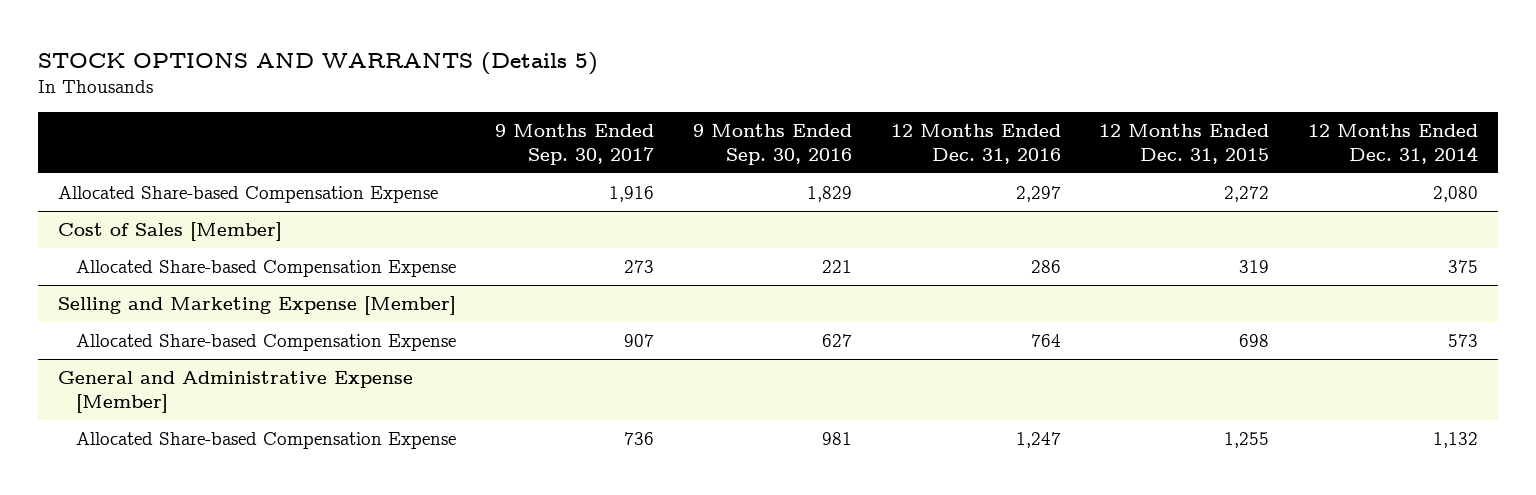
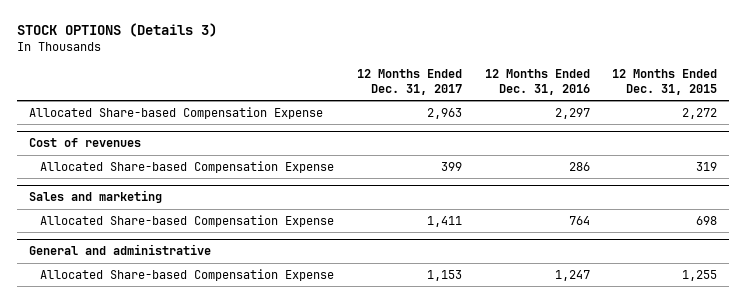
[38,51,599,75] STOCK OPTIONS AND WARRANTS (Details 5) -> [17,23,218,38] STOCK OPTIONS (Details 3)
[495,123,655,166] 9 Months Ended Sep. 30, 2017 -> none
[692,123,852,166] 9 Months Ended Sep. 30, 2016 -> none
[1308,123,1479,165] 12 Months Ended Dec. 31, 2014 -> none
none -> [356,69,462,95] 12 Months Ended Dec. 31, 2017
[57,221,282,241] Cost of Sales [Member] -> [28,138,141,148] Cost of revenues
[57,295,456,315] Selling and Marketing Expense [Member] -> [28,190,162,204] Sales and marketing
[57,370,413,414] General and Administrative Expense [Member] -> [28,244,211,256] General and administrative

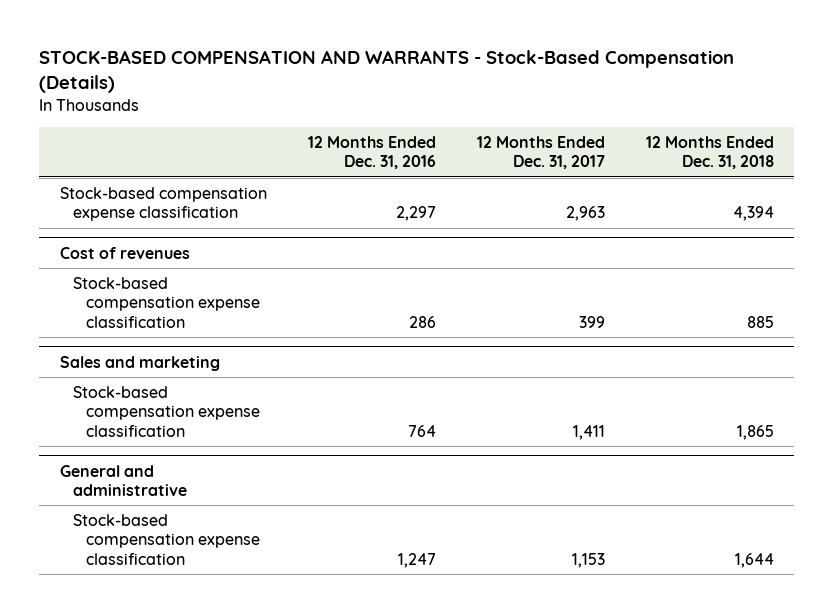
[17,23,218,38] STOCK OPTIONS (Details 3) -> [39,50,735,94] STOCK-BASED COMPENSATION AND WARRANTS - Stock-Based Compensation (Details)
[612,69,718,95] 12 Months Ended Dec. 31, 2015 -> none
none -> [645,136,774,170] 12 Months Ended Dec. 31, 2018
[28,106,323,119] Allocated Share-based Compensation Expense -> [59,186,267,222] Stock-based compensation expense classification
[40,160,335,173] Allocated Share-based Compensation Expense -> [73,276,261,328] Stock-based compensation expense classification
[40,214,335,227] Allocated Share-based Compensation Expense -> [73,385,261,437] Stock-based compensation expense classification
[40,268,335,281] Allocated Share-based Compensation Expense -> [73,513,261,565] Stock-based compensation expense classification

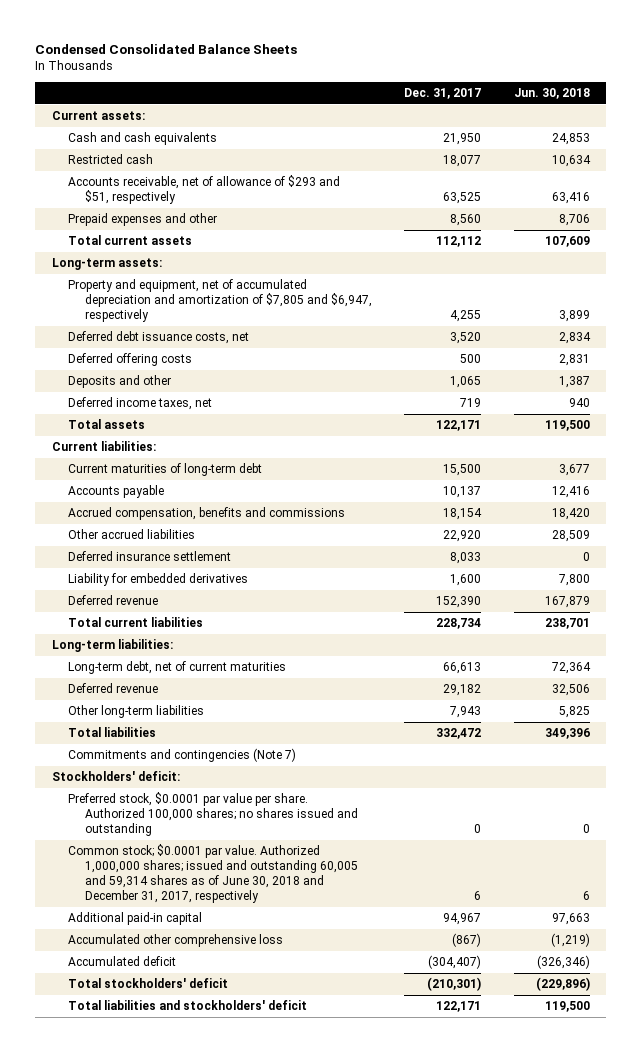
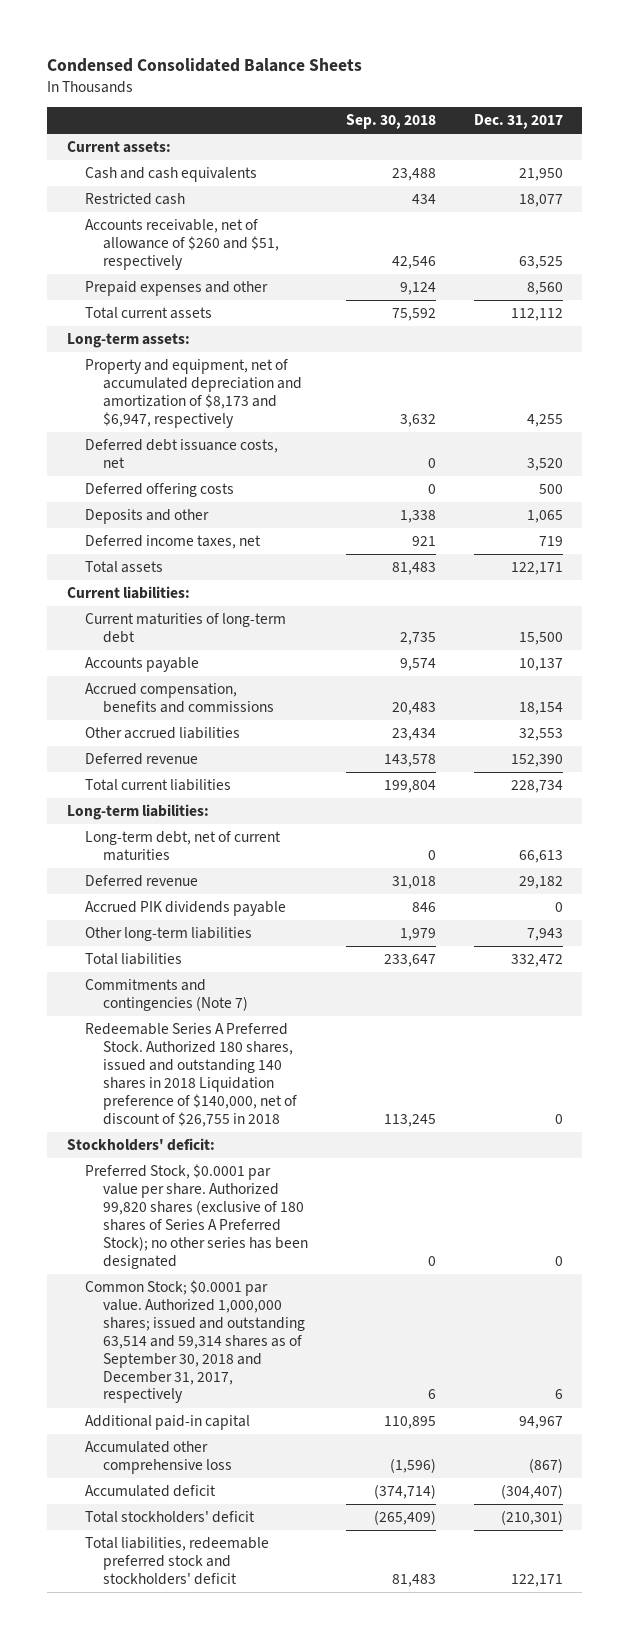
[513,87,590,99] Jun. 30, 2018 -> none
none -> [345,114,436,130] Sep. 30, 2018
[68,175,341,205] Accounts receivable, net of allowance of $293 and $51, respectively -> [84,219,279,270] Accounts receivable, net of allowance of $260 and $51, respectively
[68,279,373,322] Property and equipment, net of accumulated depreciation and amortization of $7,805 and $6,947, respectively -> [84,359,302,428] Property and equipment, net of accumulated depreciation and amortization of $8,173 and $6,947, respectively
[68,551,232,562] Deferred insurance settlement -> none
[68,573,249,587] Liability for embedded derivatives -> none
[443,530,482,543] 22,920 -> [519,728,564,742] 32,553
none -> [84,901,286,917] Accrued PIK dividends payable
none -> [84,1023,297,1127] Redeemable Series A Preferred Stock. Authorized 180 shares, issued and outstanding 140 shares in 2018 Liquidation preference of $140,000, net of discount of $26,755 in 2018
[68,792,359,836] Preferred stock, $0.0001 par value per share. Authorized 100,000 shares; no shares issued and outstanding -> [84,1164,308,1269] Preferred Stock, $0.0001 par value per share. Authorized 99,820 shares (exclusive of 180 shares of Series A Preferred Stock); no other series has been designated
[68,844,359,903] Common stock; $0.0001 par value. Authorized 1,000,000 shares; issued and outstanding 60,005 and 59,314 shares as of June 30, 2018 and December 31, 2017, respectively -> [84,1280,305,1404] Common Stock; $0.0001 par value. Authorized 1,000,000 shares; issued and outstanding 63,514 and 59,314 shares as of September 30, 2018 and December 31, 2017, respectively
[68,1000,308,1011] Total liabilities and stockholders' deficit -> [84,1537,269,1585] Total liabilities, redeemable preferred stock and stockholders' deficit

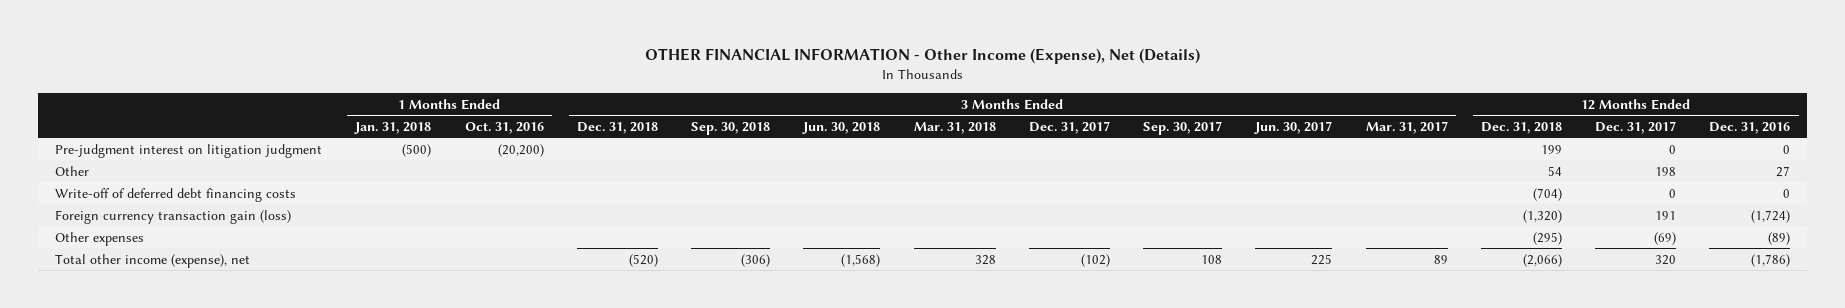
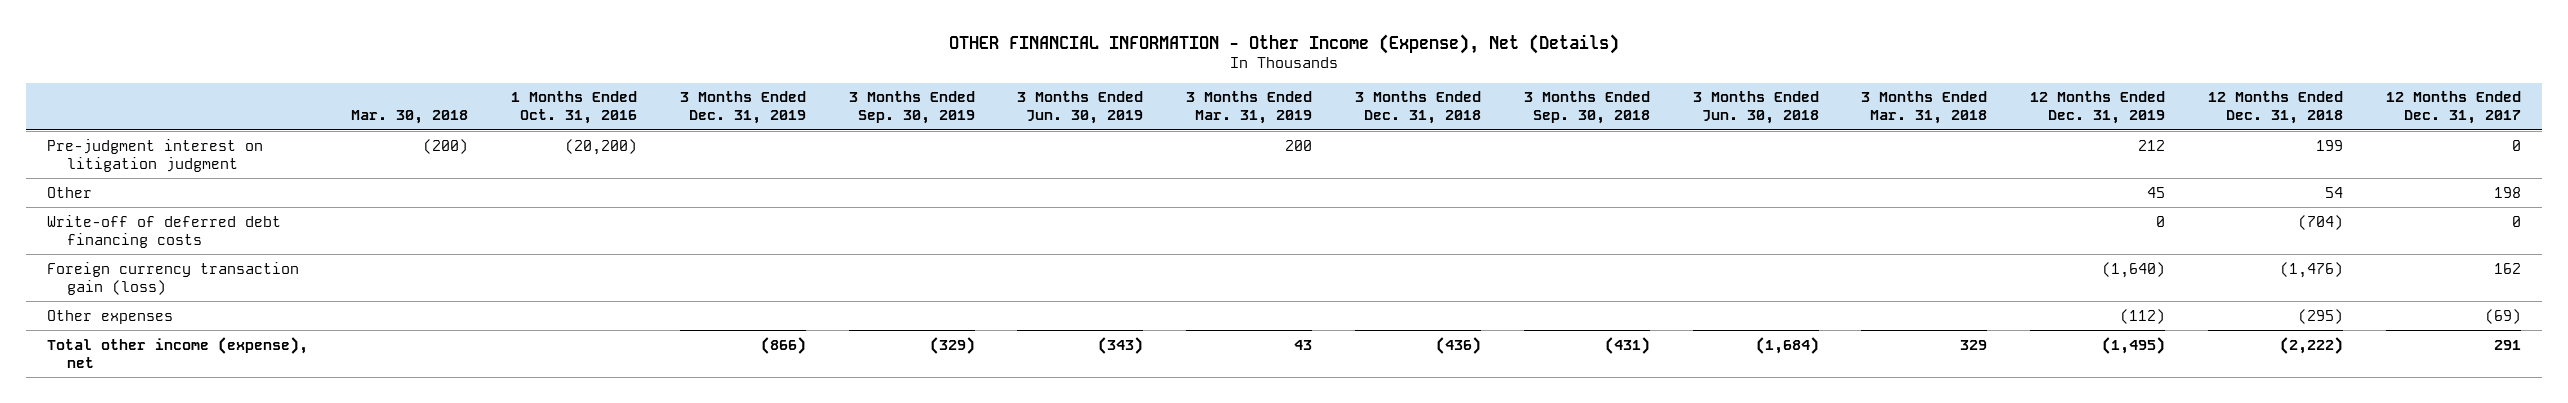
[354,121,432,134] Jan. 31, 2018 -> none
[1028,120,1110,134] Dec. 31, 2017 -> none
[1143,120,1223,135] Sep. 30, 2017 -> none
[1254,120,1333,134] Jun. 30, 2017 -> none
[1365,120,1448,134] Mar. 31, 2017 -> none
[1709,121,1791,134] Dec. 31, 2016 -> none
none -> [351,110,469,125] Mar. 30, 2018
none -> [679,91,806,125] 3 Months Ended Dec. 31, 2019
none -> [848,91,975,125] 3 Months Ended Sep. 30, 2019
none -> [1017,91,1144,125] 3 Months Ended Jun. 30, 2019
none -> [1186,91,1313,125] 3 Months Ended Mar. 31, 2019
none -> [2030,91,2166,125] 12 Months Ended Dec. 31, 2019
[1522,209,1562,223] (1,320) -> [2280,261,2344,278] (1,476)
[1655,210,1677,220] 191 -> [2493,262,2521,274] 162
[628,253,658,267] (520) -> [1435,336,1481,354] (436)
[741,253,771,267] (306) -> [1604,336,1650,354] (431)
[841,253,881,267] (1,568) -> [1755,336,1819,354] (1,684)
[974,254,996,265] 328 -> [1960,339,1988,350] 329
[1522,253,1562,267] (2,066) -> [2280,336,2344,354] (2,222)
[1655,254,1677,265] 320 -> [2493,339,2521,350] 291

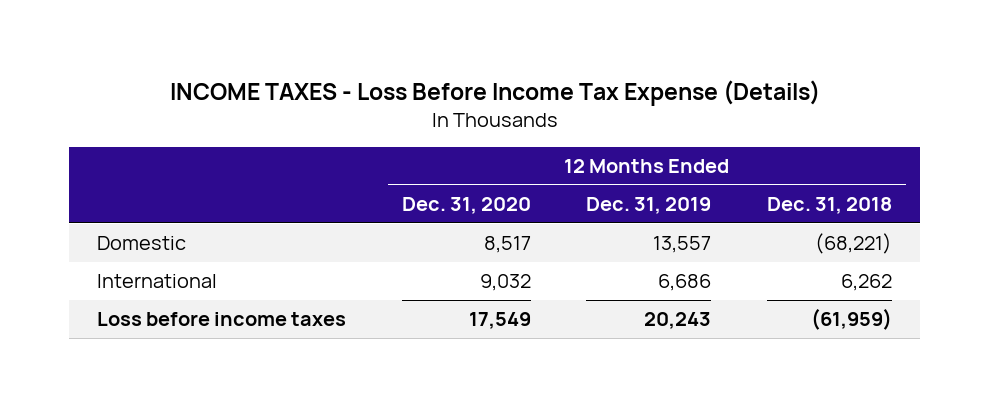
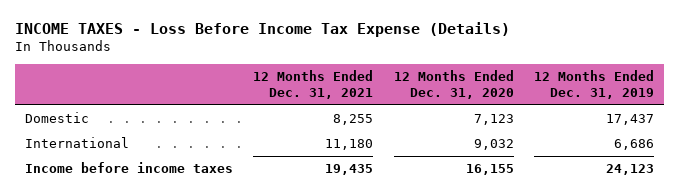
[766,197,892,215] Dec. 31, 2018 -> none
none -> [253,70,374,99] 12 Months Ended Dec. 31, 2021
[483,236,531,254] 8,517 -> [473,114,514,126] 7,123
[653,236,712,254] 13,557 -> [606,114,655,126] 17,437
[97,312,347,327] Loss before income taxes -> [24,162,233,174] Income before income taxes
[468,312,531,330] 17,549 -> [465,164,514,176] 16,155
[644,312,712,330] 20,243 -> [606,164,655,176] 24,123

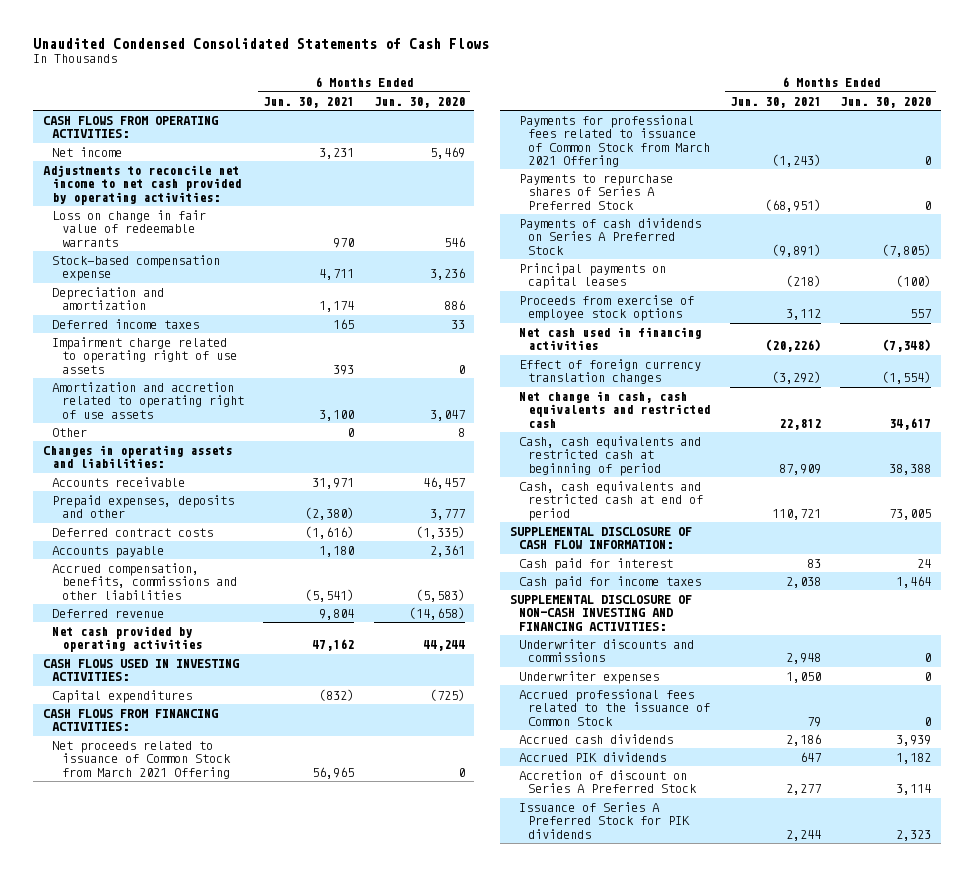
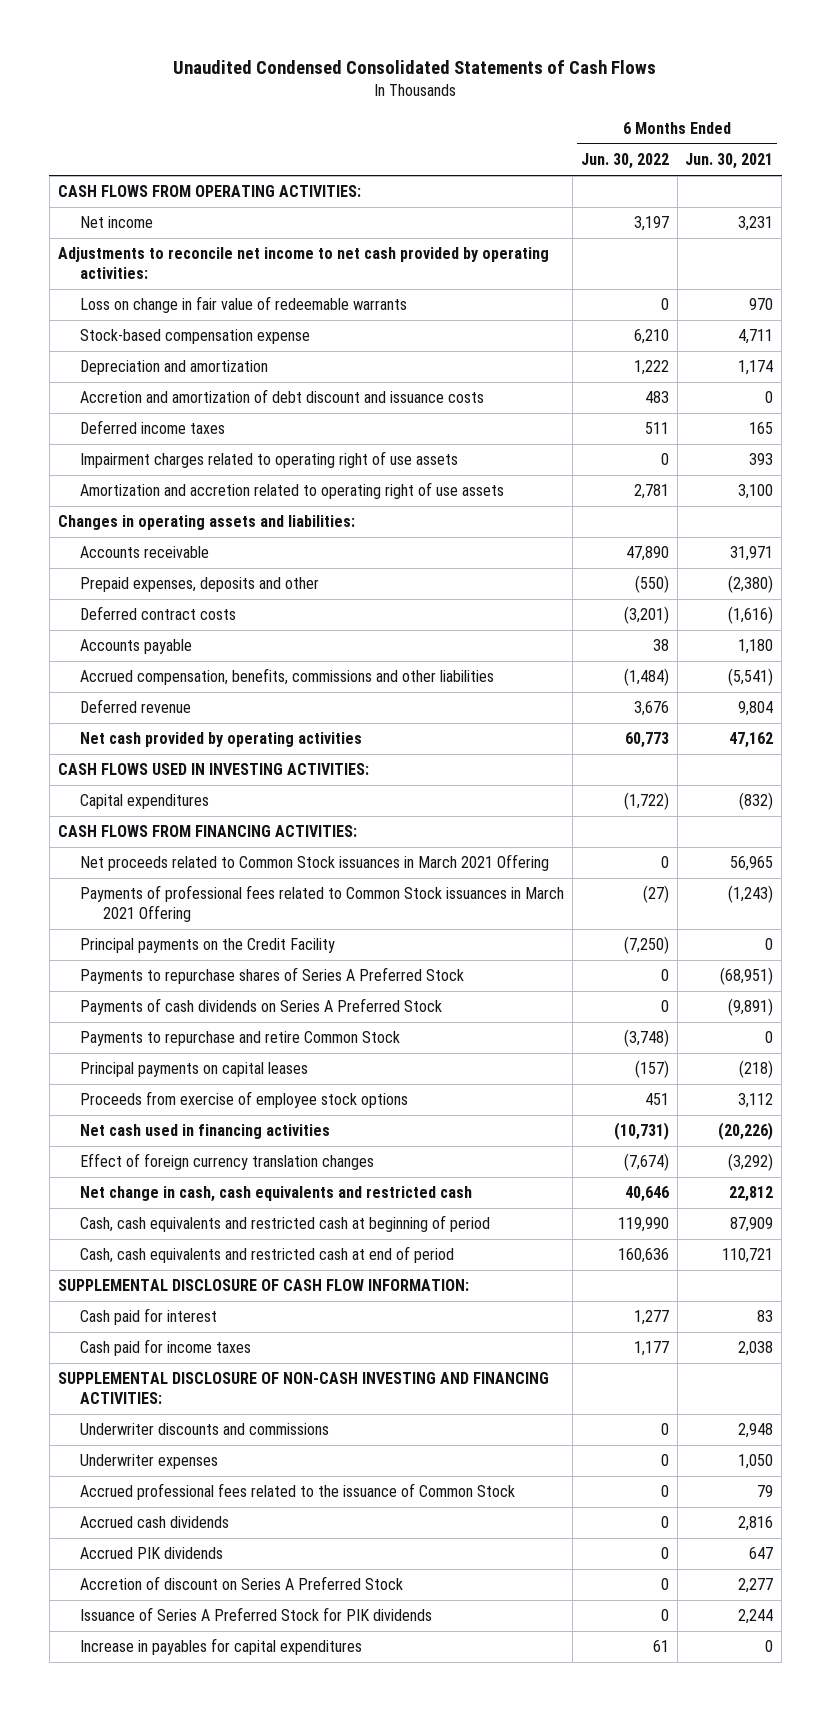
[373,96,465,108] Jun. 30, 2020 -> none
none -> [580,153,669,170] Jun. 30, 2022
none -> [80,389,485,404] Accretion and amortization of debt discount and issuance costs
[52,336,237,374] Impairment charge related to operating right of use assets -> [80,451,459,469] Impairment charges related to operating right of use assets
[52,427,88,437] Other -> none
[52,740,231,779] Net proceeds related to issuance of Common Stock from March 2021 Offering -> [80,854,550,872] Net proceeds related to Common Stock issuances in March 2021 Offering
[519,114,711,167] Payments for professional fees related to issuance of Common Stock from March 2021 Offering -> [80,885,565,922] Payments of professional fees related to Common Stock issuances in March 2021 Offering
none -> [80,938,336,954] Principal payments on the Credit Facility
none -> [80,1031,401,1047] Payments to repurchase and retire Common Stock
[785,733,821,746] 2,186 -> [738,1516,774,1532] 2,816
none -> [80,1638,363,1656] Increase in payables for capital expenditures

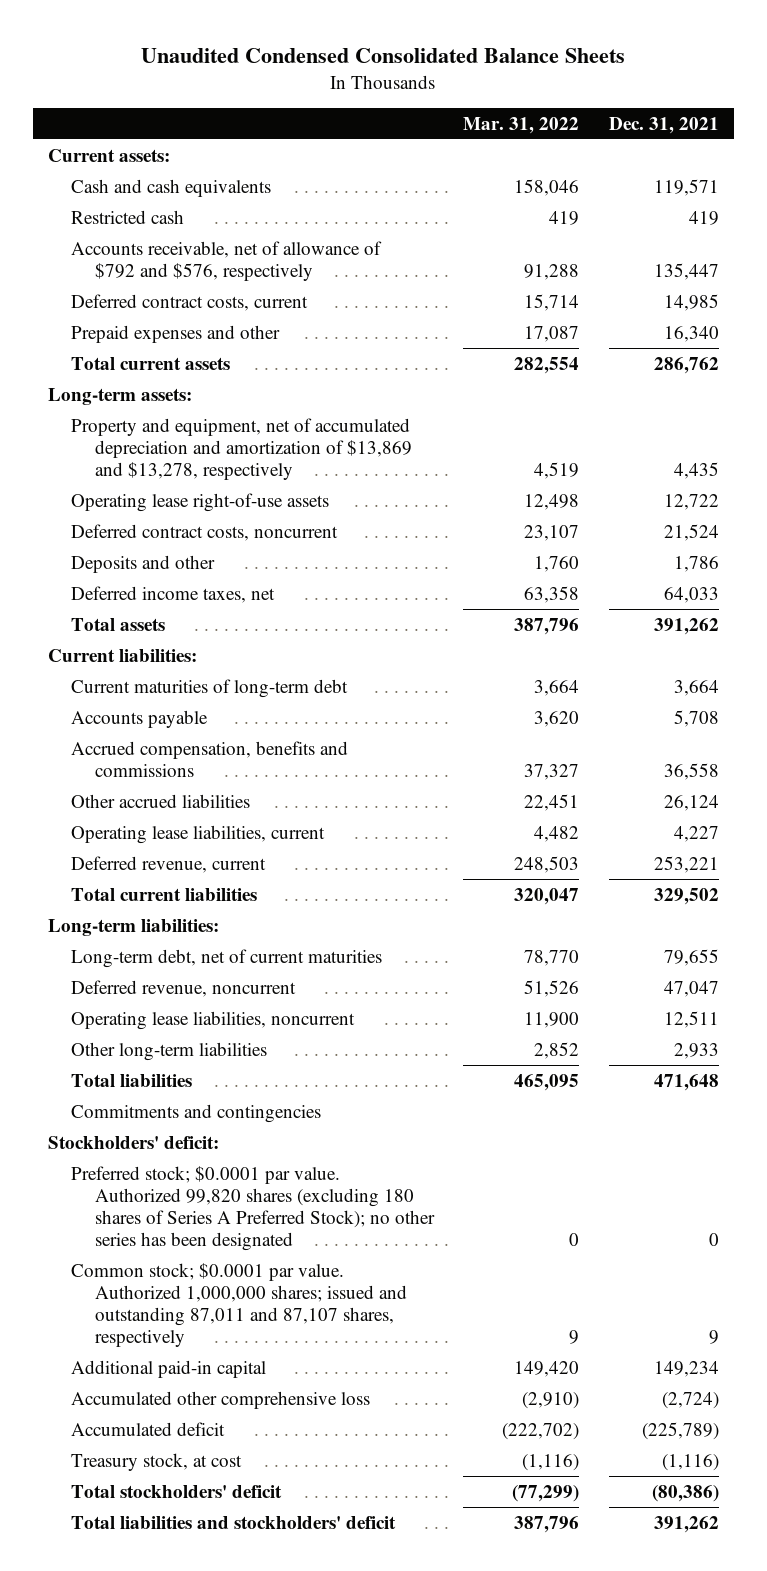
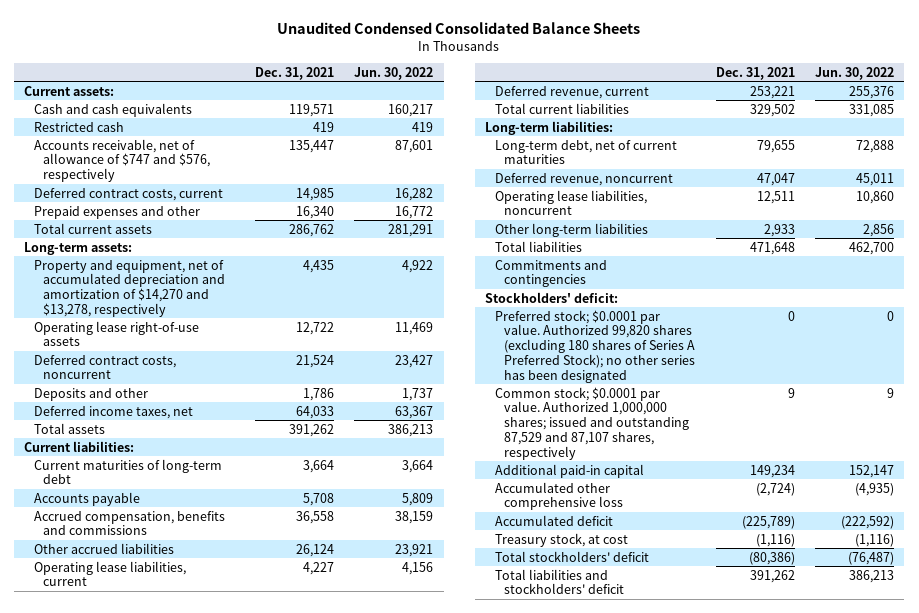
[463,116,580,134] Mar. 31, 2022 -> none
none -> [354,66,434,80] Jun. 30, 2022
[71,240,383,281] Accounts receivable, net of allowance of $792 and $576, respectively -> [33,138,211,183] Accounts receivable, net of allowance of $747 and $576, respectively
[71,417,413,481] Property and equipment, net of accumulated depreciation and amortization of $13,869 and $13,278, respectively -> [33,259,226,317] Property and equipment, net of accumulated depreciation and amortization of $14,270 and $13,278, respectively
[71,1262,408,1348] Common stock; $0.0001 par value. Authorized 1,000,000 shares; issued and outstanding 87,011 and 87,107 shares, respectively -> [494,386,690,460] Common stock; $0.0001 par value. Authorized 1,000,000 shares; issued and outstanding 87,529 and 87,107 shares, respectively

